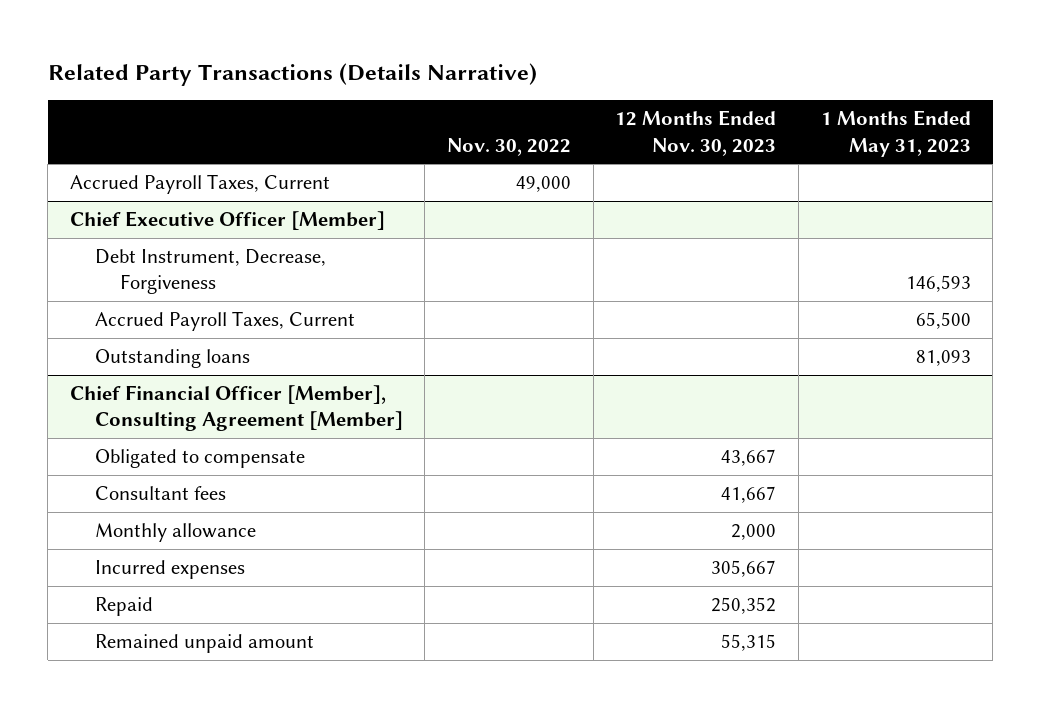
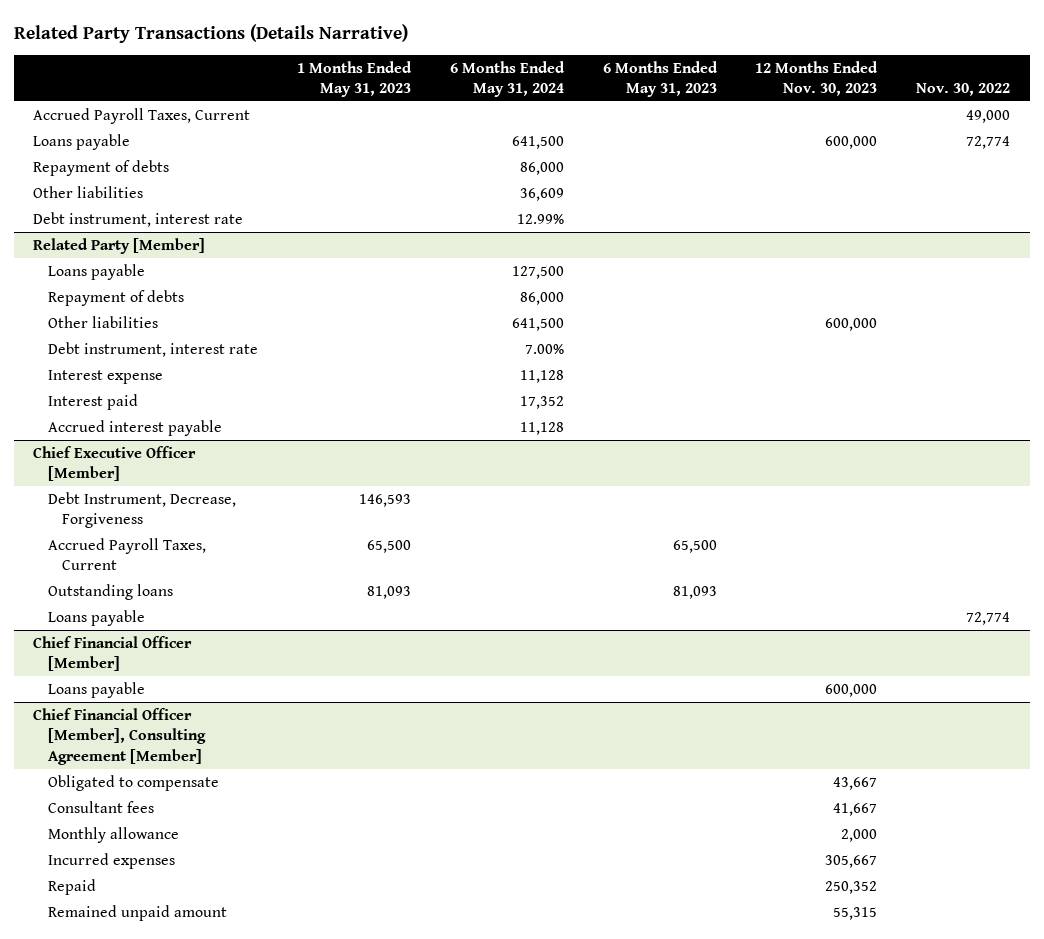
none -> [449,60,565,98] 6 Months Ended May 31, 2024
none -> [602,60,718,98] 6 Months Ended May 31, 2023
none -> [33,133,131,150] Loans payable
none -> [33,159,170,176] Repayment of debts
none -> [33,185,144,198] Other liabilities
none -> [33,211,244,227] Debt instrument, interest rate
none -> [33,237,206,254] Related Party [Member]
none -> [47,263,145,280] Loans payable
none -> [47,289,184,306] Repayment of debts
none -> [47,315,158,328] Other liabilities
none -> [47,341,258,357] Debt instrument, interest rate
none -> [47,369,163,384] Interest expense
none -> [47,393,138,410] Interest paid
none -> [47,419,222,436] Accrued interest payable
none -> [47,609,145,626] Loans payable
none -> [33,635,193,672] Chief Financial Officer [Member]
none -> [47,681,145,698] Loans payable

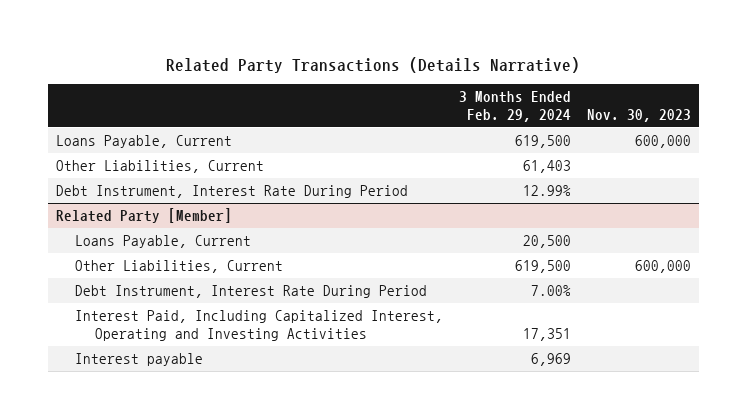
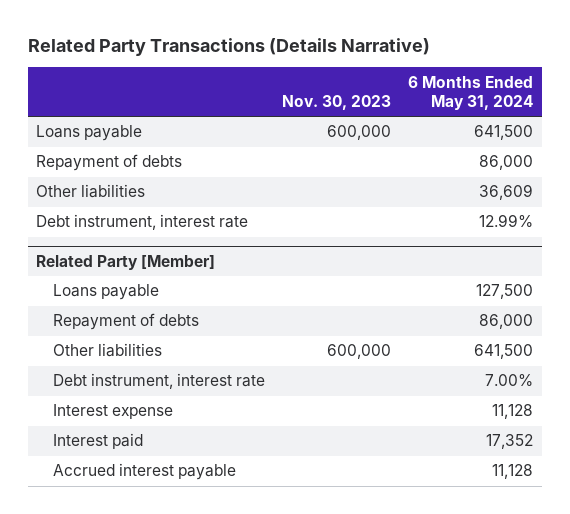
[459,91,572,123] 3 Months Ended Feb. 29, 2024 -> none
none -> [408,75,534,111] 6 Months Ended May 31, 2024
[55,134,232,148] Loans Payable, Current -> [36,125,143,142] Loans payable
none -> [36,154,183,172] Repayment of debts
[55,159,264,173] Other Liabilities, Current -> [36,184,146,199] Other liabilities
[55,184,408,198] Debt Instrument, Interest Rate During Period -> [36,214,249,231] Debt instrument, interest rate
[75,234,252,248] Loans Payable, Current -> [52,284,159,301] Loans payable
none -> [52,313,199,331] Repayment of debts
[75,259,284,273] Other Liabilities, Current -> [52,343,162,358] Other liabilities
[75,284,428,298] Debt Instrument, Interest Rate During Period -> [52,373,265,390] Debt instrument, interest rate
none -> [52,404,173,420] Interest expense
[75,309,444,342] Interest Paid, Including Capitalized Interest, Operating and Investing Activities -> [52,433,143,450] Interest paid
[75,352,204,366] Interest payable -> [52,463,236,481] Accrued interest payable

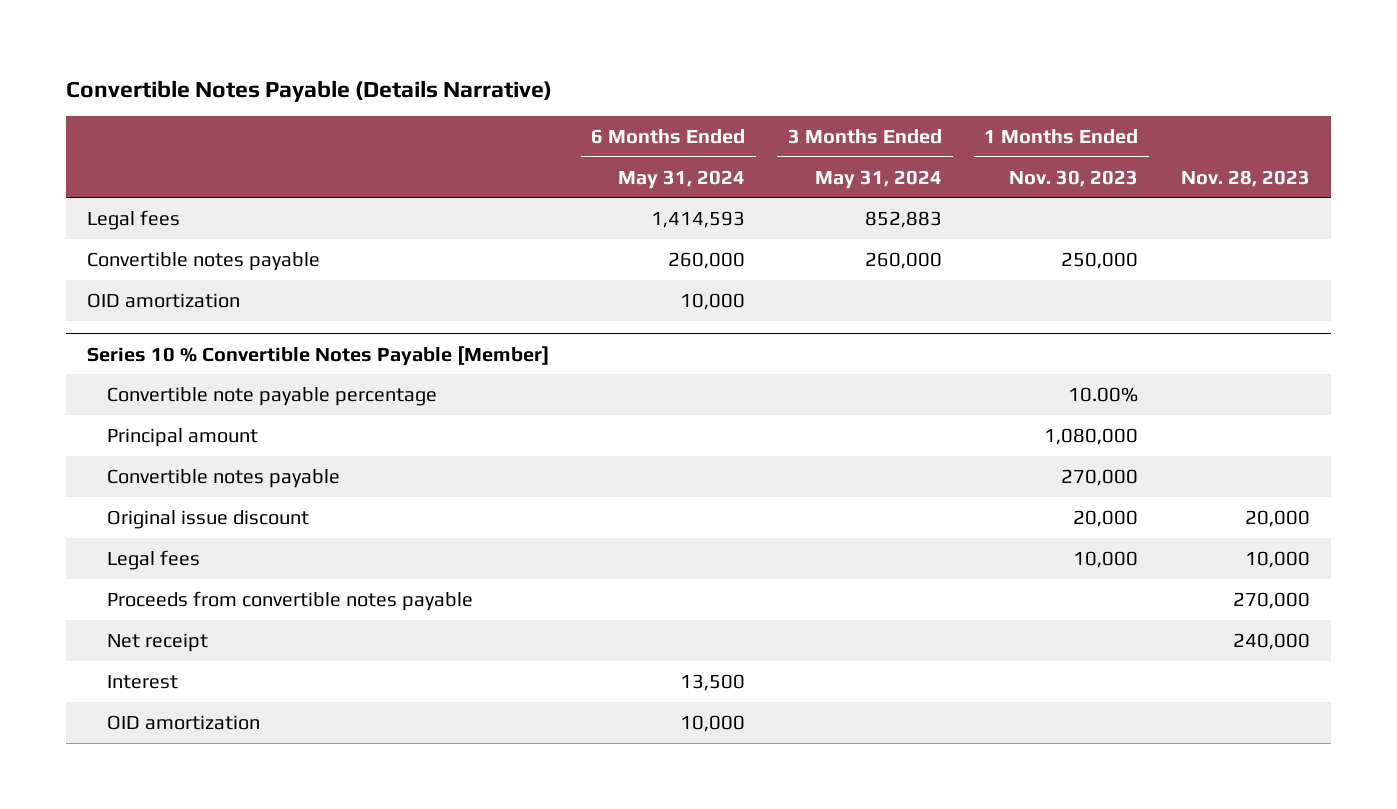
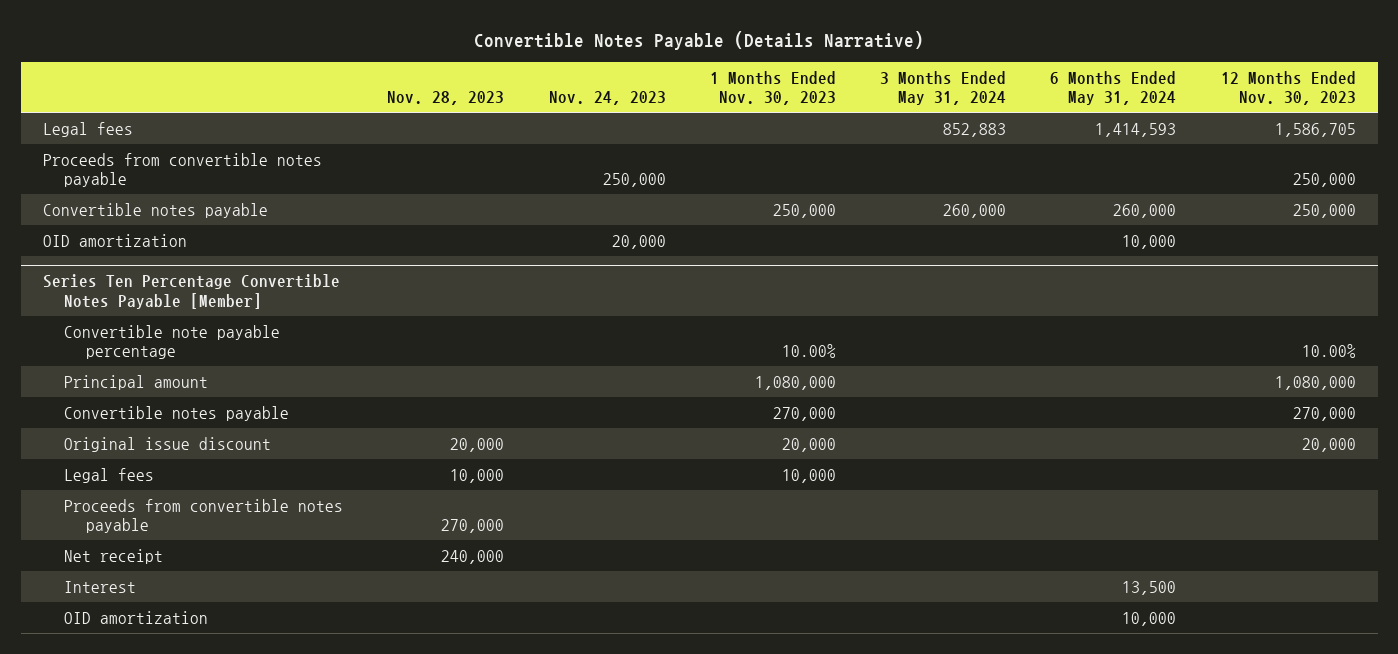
none -> [548,91,666,106] Nov. 24, 2023
none -> [1220,70,1356,106] 12 Months Ended Nov. 30, 2023
none -> [42,152,322,188] Proceeds from convertible notes payable
[86,345,549,366] Series 10 % Convertible Notes Payable [Member] -> [42,274,340,309] Series Ten Percentage Convertible Notes Payable [Member]

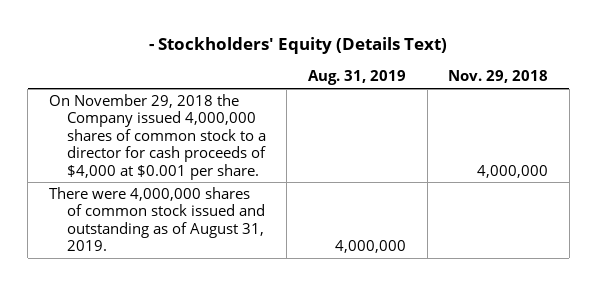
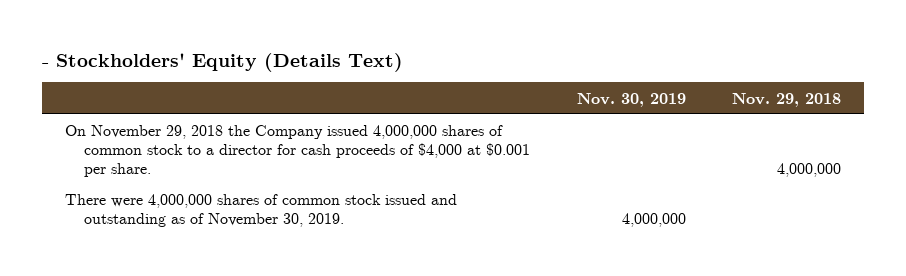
[307,70,406,86] Aug. 31, 2019 -> none
none -> [576,92,686,107] Nov. 30, 2019
[48,187,265,252] There were 4,000,000 shares of common stock issued and outstanding as of August 31, 2019. -> [65,194,458,228] There were 4,000,000 shares of common stock issued and outstanding as of November 30, 2019.

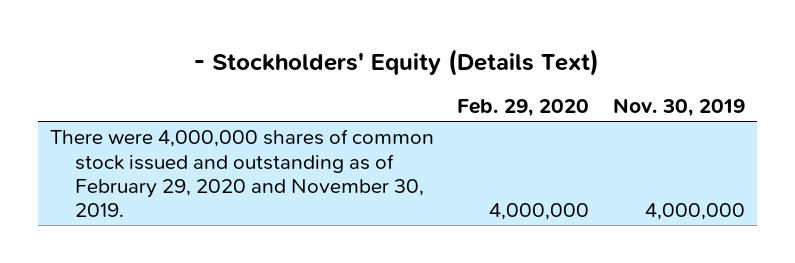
[732,92,842,107] Nov. 29, 2018 -> none
none -> [457,99,590,118] Feb. 29, 2020
[65,125,531,178] On November 29, 2018 the Company issued 4,000,000 shares of common stock to a director for cash proceeds of $4,000 at $0.001 per share. -> none
[65,194,458,228] There were 4,000,000 shares of common stock issued and outstanding as of November 30, 2019. -> [49,129,434,218] There were 4,000,000 shares of common stock issued and outstanding as of February 29, 2020 and November 30, 2019.

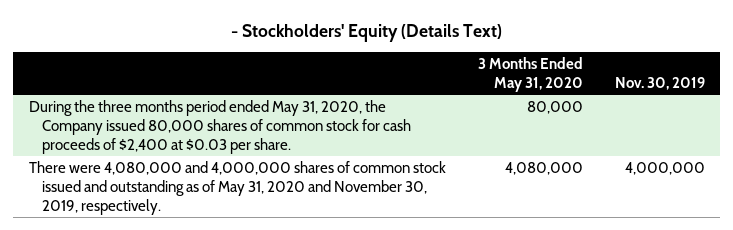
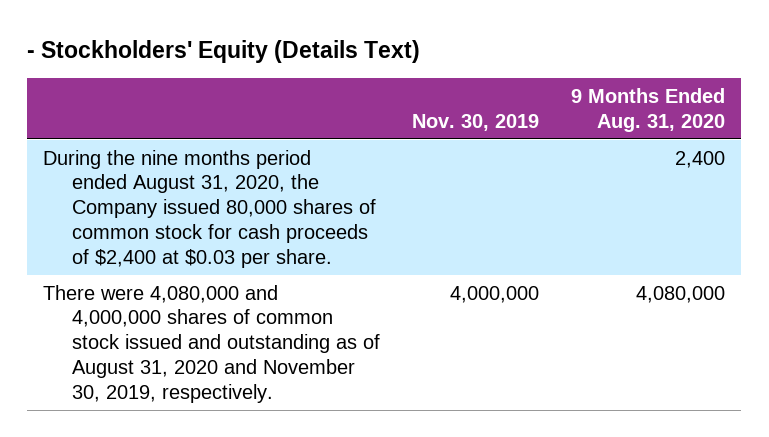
[477,56,583,92] 3 Months Ended May 31, 2020 -> none
none -> [571,87,726,132] 9 Months Ended Aug. 31, 2020
[28,99,411,155] During the three months period ended May 31, 2020, the Company issued 80,000 shares of common stock for cash proceeds of $2,400 at $0.03 per share. -> [43,149,376,268] During the nine months period ended August 31, 2020, the Company issued 80,000 shares of common stock for cash proceeds of $2,400 at $0.03 per share.
[28,160,446,216] There were 4,080,000 and 4,000,000 shares of common stock issued and outstanding as of May 31, 2020 and November 30, 2019, respectively. -> [43,284,380,403] There were 4,080,000 and 4,000,000 shares of common stock issued and outstanding as of August 31, 2020 and November 30, 2019, respectively.

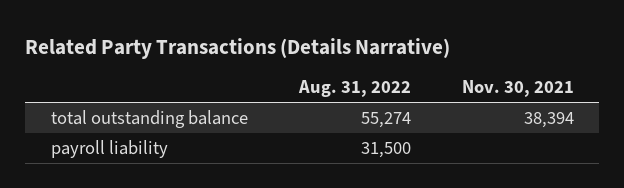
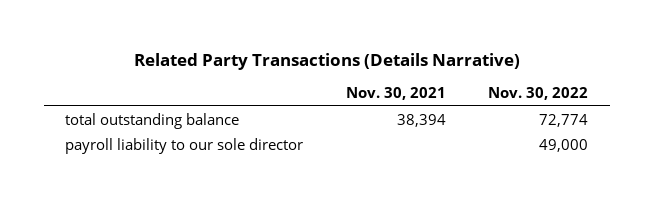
[297,80,411,98] Aug. 31, 2022 -> none
none -> [488,86,589,100] Nov. 30, 2022
[50,140,168,159] payroll liability -> [64,137,303,154] payroll liability to our sole director

